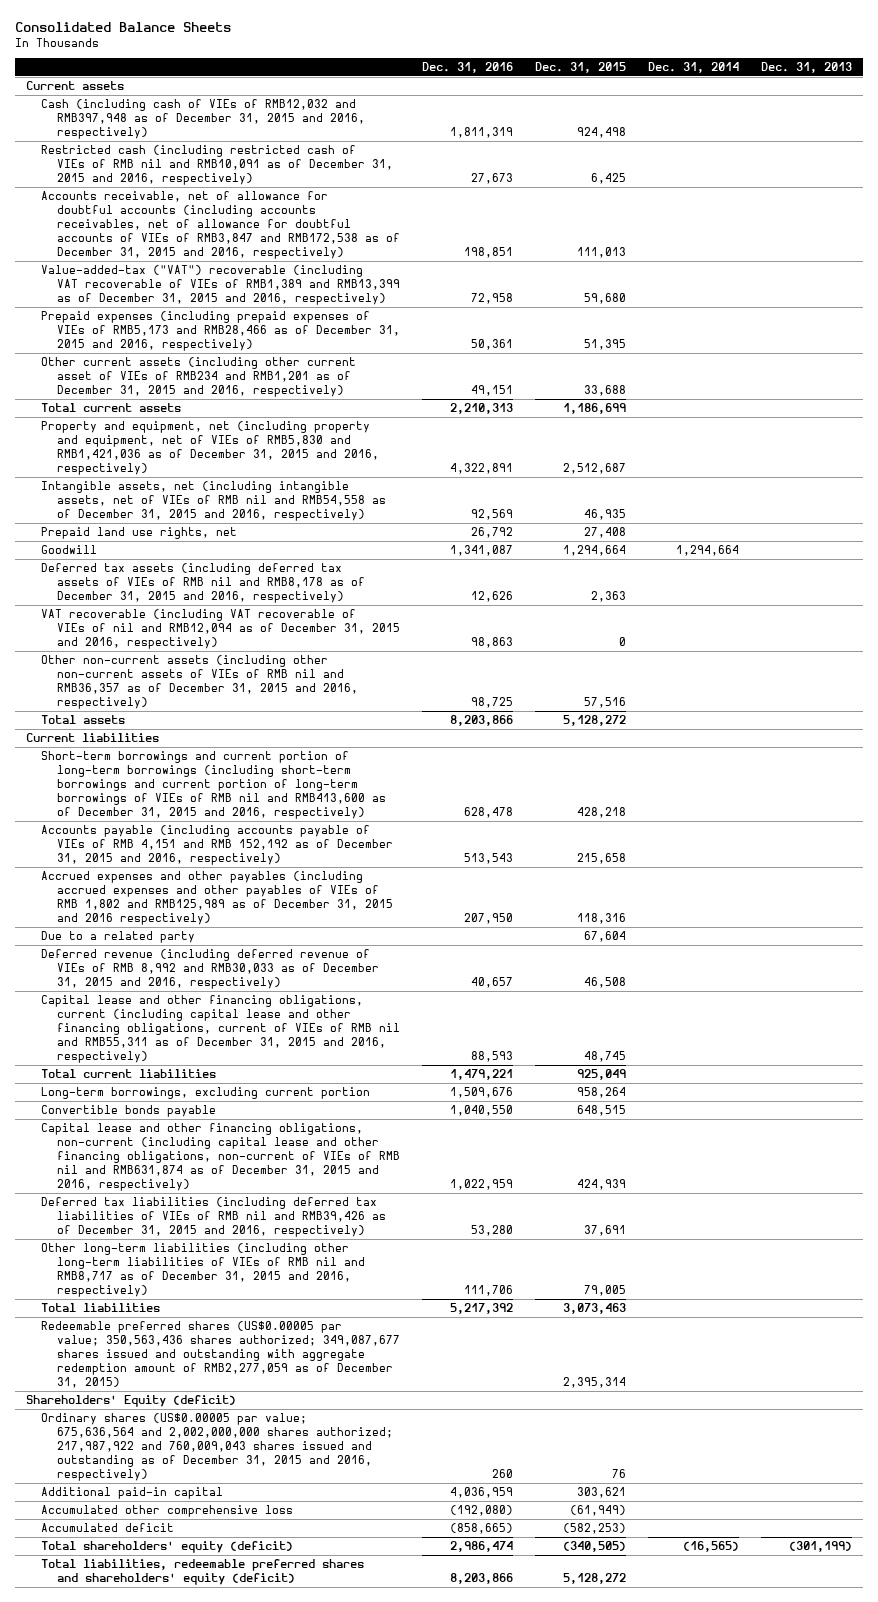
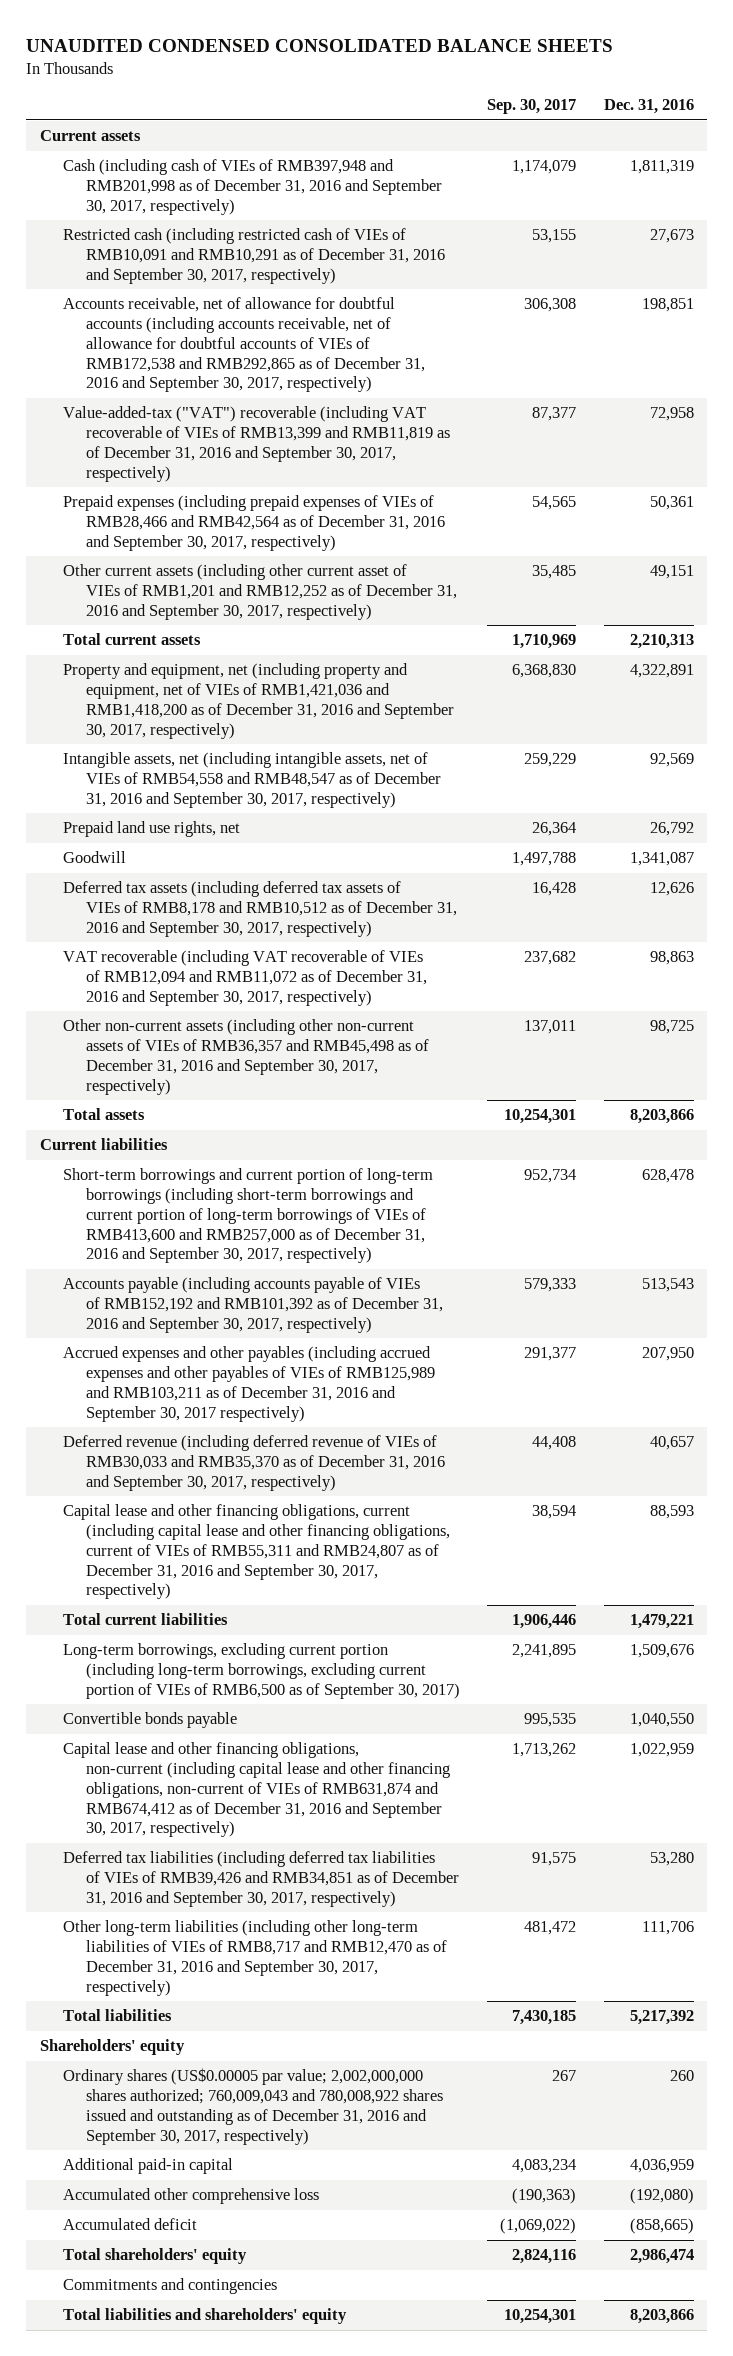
[14,21,231,32] Consolidated Balance Sheets -> [26,38,614,52] UNAUDITED CONDENSED CONSOLIDATED BALANCE SHEETS
[534,61,626,73] Dec. 31, 2015 -> none
[648,61,740,73] Dec. 31, 2014 -> none
[761,61,853,73] Dec. 31, 2013 -> none
none -> [487,99,577,115] Sep. 30, 2017
[41,99,365,140] Cash (including cash of VIEs of RMB12,032 and RMB397,948 as of December 31, 2015 and 2016, respectively) -> [62,159,443,215] Cash (including cash of VIEs of RMB397,948 and RMB201,998 as of December 31, 2016 and September 30, 2017, respectively)
[41,145,393,186] Restricted cash (including restricted cash of VIEs of RMB nil and RMB10,091 as of December 31, 2015 and 2016, respectively) -> [62,228,446,284] Restricted cash (including restricted cash of VIEs of RMB10,091 and RMB10,291 as of December 31, 2016 and September 30, 2017, respectively)
[41,191,400,259] Accounts receivable, net of allowance for doubtful accounts (including accounts receivables, net of allowance for doubtful accounts of VIEs of RMB3,847 and RMB172,538 as of December 31, 2015 and 2016, respectively) -> [62,297,426,393] Accounts receivable, net of allowance for doubtful accounts (including accounts receivable, net of allowance for doubtful accounts of VIEs of RMB172,538 and RMB292,865 as of December 31, 2016 and September 30, 2017, respectively)
[41,265,400,306] Value-added-tax ("VAT") recoverable (including VAT recoverable of VIEs of RMB1,389 and RMB13,399 as of December 31, 2015 and 2016, respectively) -> [62,406,451,482] Value-added-tax ("VAT") recoverable (including VAT recoverable of VIEs of RMB13,399 and RMB11,819 as of December 31, 2016 and September 30, 2017, respectively)
[41,311,400,352] Prepaid expenses (including prepaid expenses of VIEs of RMB5,173 and RMB28,466 as of December 31, 2015 and 2016, respectively) -> [62,495,446,551] Prepaid expenses (including prepaid expenses of VIEs of RMB28,466 and RMB42,564 as of December 31, 2016 and September 30, 2017, respectively)
[41,357,357,398] Other current assets (including other current asset of VIEs of RMB234 and RMB1,201 as of December 31, 2015 and 2016, respectively) -> [62,564,458,620] Other current assets (including other current asset of VIEs of RMB1,201 and RMB12,252 as of December 31, 2016 and September 30, 2017, respectively)
[41,421,379,475] Property and equipment, net (including property and equipment, net of VIEs of RMB5,830 and RMB1,421,036 as of December 31, 2015 and 2016, respectively) -> [62,663,455,739] Property and equipment, net (including property and equipment, net of VIEs of RMB1,421,036 and RMB1,418,200 as of December 31, 2016 and September 30, 2017, respectively)
[41,481,386,522] Intangible assets, net (including intangible assets, net of VIEs of RMB nil and RMB54,558 as of December 31, 2015 and 2016, respectively) -> [62,752,442,808] Intangible assets, net (including intangible assets, net of VIEs of RMB54,558 and RMB48,547 as of December 31, 2016 and September 30, 2017, respectively)
[41,563,365,604] Deferred tax assets (including deferred tax assets of VIEs of RMB nil and RMB8,178 as of December 31, 2015 and 2016, respectively) -> [62,881,458,937] Deferred tax assets (including deferred tax assets of VIEs of RMB8,178 and RMB10,512 as of December 31, 2016 and September 30, 2017, respectively)
[41,609,400,650] VAT recoverable (including VAT recoverable of VIEs of nil and RMB12,094 as of December 31, 2015 and 2016, respectively) -> [62,950,428,1006] VAT recoverable (including VAT recoverable of VIEs of RMB12,094 and RMB11,072 as of December 31, 2016 and September 30, 2017, respectively)
[41,655,358,709] Other non-current assets (including other non-current assets of VIEs of RMB nil and RMB36,357 as of December 31, 2015 and 2016, respectively) -> [62,1019,430,1095] Other non-current assets (including other non-current assets of VIEs of RMB36,357 and RMB45,498 as of December 31, 2016 and September 30, 2017, respectively)
[41,931,196,944] Due to a related party -> none
[41,751,386,819] Short-term borrowings and current portion of long-term borrowings (including short-term borrowings and current portion of long-term borrowings of VIEs of RMB nil and RMB413,600 as of December 31, 2015 and 2016, respectively) -> [62,1168,433,1264] Short-term borrowings and current portion of long-term borrowings (including short-term borrowings and current portion of long-term borrowings of VIEs of RMB413,600 and RMB257,000 as of December 31, 2016 and September 30, 2017, respectively)
[41,825,393,866] Accounts payable (including accounts payable of VIEs of RMB 4,151 and RMB 152,192 as of December 31, 2015 and 2016, respectively) -> [62,1277,444,1333] Accounts payable (including accounts payable of VIEs of RMB152,192 and RMB101,392 as of December 31, 2016 and September 30, 2017, respectively)
[41,871,393,925] Accrued expenses and other payables (including accrued expenses and other payables of VIEs of RMB 1,802 and RMB125,989 as of December 31, 2015 and 2016 respectively) -> [62,1346,436,1422] Accrued expenses and other payables (including accrued expenses and other payables of VIEs of RMB125,989 and RMB103,211 as of December 31, 2016 and September 30, 2017 respectively)
[41,949,379,990] Deferred revenue (including deferred revenue of VIEs of RMB 8,992 and RMB30,033 as of December 31, 2015 and 2016, respectively) -> [62,1435,446,1491] Deferred revenue (including deferred revenue of VIEs of RMB30,033 and RMB35,370 as of December 31, 2016 and September 30, 2017, respectively)
[41,995,400,1063] Capital lease and other financing obligations, current (including capital lease and other financing obligations, current of VIEs of RMB nil and RMB55,311 as of December 31, 2015 and 2016, respectively) -> [62,1504,451,1600] Capital lease and other financing obligations, current (including capital lease and other financing obligations, current of VIEs of RMB55,311 and RMB24,807 as of December 31, 2016 and September 30, 2017, respectively)
[41,1087,371,1100] Long-term borrowings, excluding current portion -> [62,1643,461,1699] Long-term borrowings, excluding current portion (including long-term borrowings, excluding current portion of VIEs of RMB6,500 as of September 30, 2017)
[41,1123,400,1191] Capital lease and other financing obligations, non-current (including capital lease and other financing obligations, non-current of VIEs of RMB nil and RMB631,874 as of December 31, 2015 and 2016, respectively) -> [62,1742,451,1838] Capital lease and other financing obligations, non-current (including capital lease and other financing obligations, non-current of VIEs of RMB631,874 and RMB674,412 as of December 31, 2016 and September 30, 2017, respectively)
[41,1197,386,1238] Deferred tax liabilities (including deferred tax liabilities of VIEs of RMB nil and RMB39,426 as of December 31, 2015 and 2016, respectively) -> [62,1851,460,1907] Deferred tax liabilities (including deferred tax liabilities of VIEs of RMB39,426 and RMB34,851 as of December 31, 2016 and September 30, 2017, respectively)
[41,1243,365,1297] Other long-term liabilities (including other long-term liabilities of VIEs of RMB nil and RMB8,717 as of December 31, 2015 and 2016, respectively) -> [62,1920,448,1996] Other long-term liabilities (including other long-term liabilities of VIEs of RMB8,717 and RMB12,470 as of December 31, 2016 and September 30, 2017, respectively)
[41,1321,400,1388] Redeemable preferred shares (US$0.00005 par value; 350,563,436 shares authorized; 349,087,677 shares issued and outstanding with aggregate redemption amount of RMB2,277,059 as of December 31, 2015) -> none
[25,1395,236,1408] Shareholders' Equity (deficit) -> [39,2039,185,2056] Shareholders' equity
[41,1413,393,1481] Ordinary shares (US$0.00005 par value; 675,636,564 and 2,002,000,000 shares authorized; 217,987,922 and 760,009,043 shares issued and outstanding as of December 31, 2015 and 2016, respectively) -> [62,2068,444,2145] Ordinary shares (US$0.00005 par value; 2,002,000,000 shares authorized; 760,009,043 and 780,008,922 shares issued and outstanding as of December 31, 2016 and September 30, 2017, respectively)
[41,1541,294,1554] Total shareholders' equity (deficit) -> [62,2248,247,2265] Total shareholders' equity
none -> [62,2278,277,2295] Commitments and contingencies
[41,1559,365,1586] Total liabilities, redeemable preferred shares and shareholders' equity (deficit) -> [62,2308,347,2325] Total liabilities and shareholders' equity

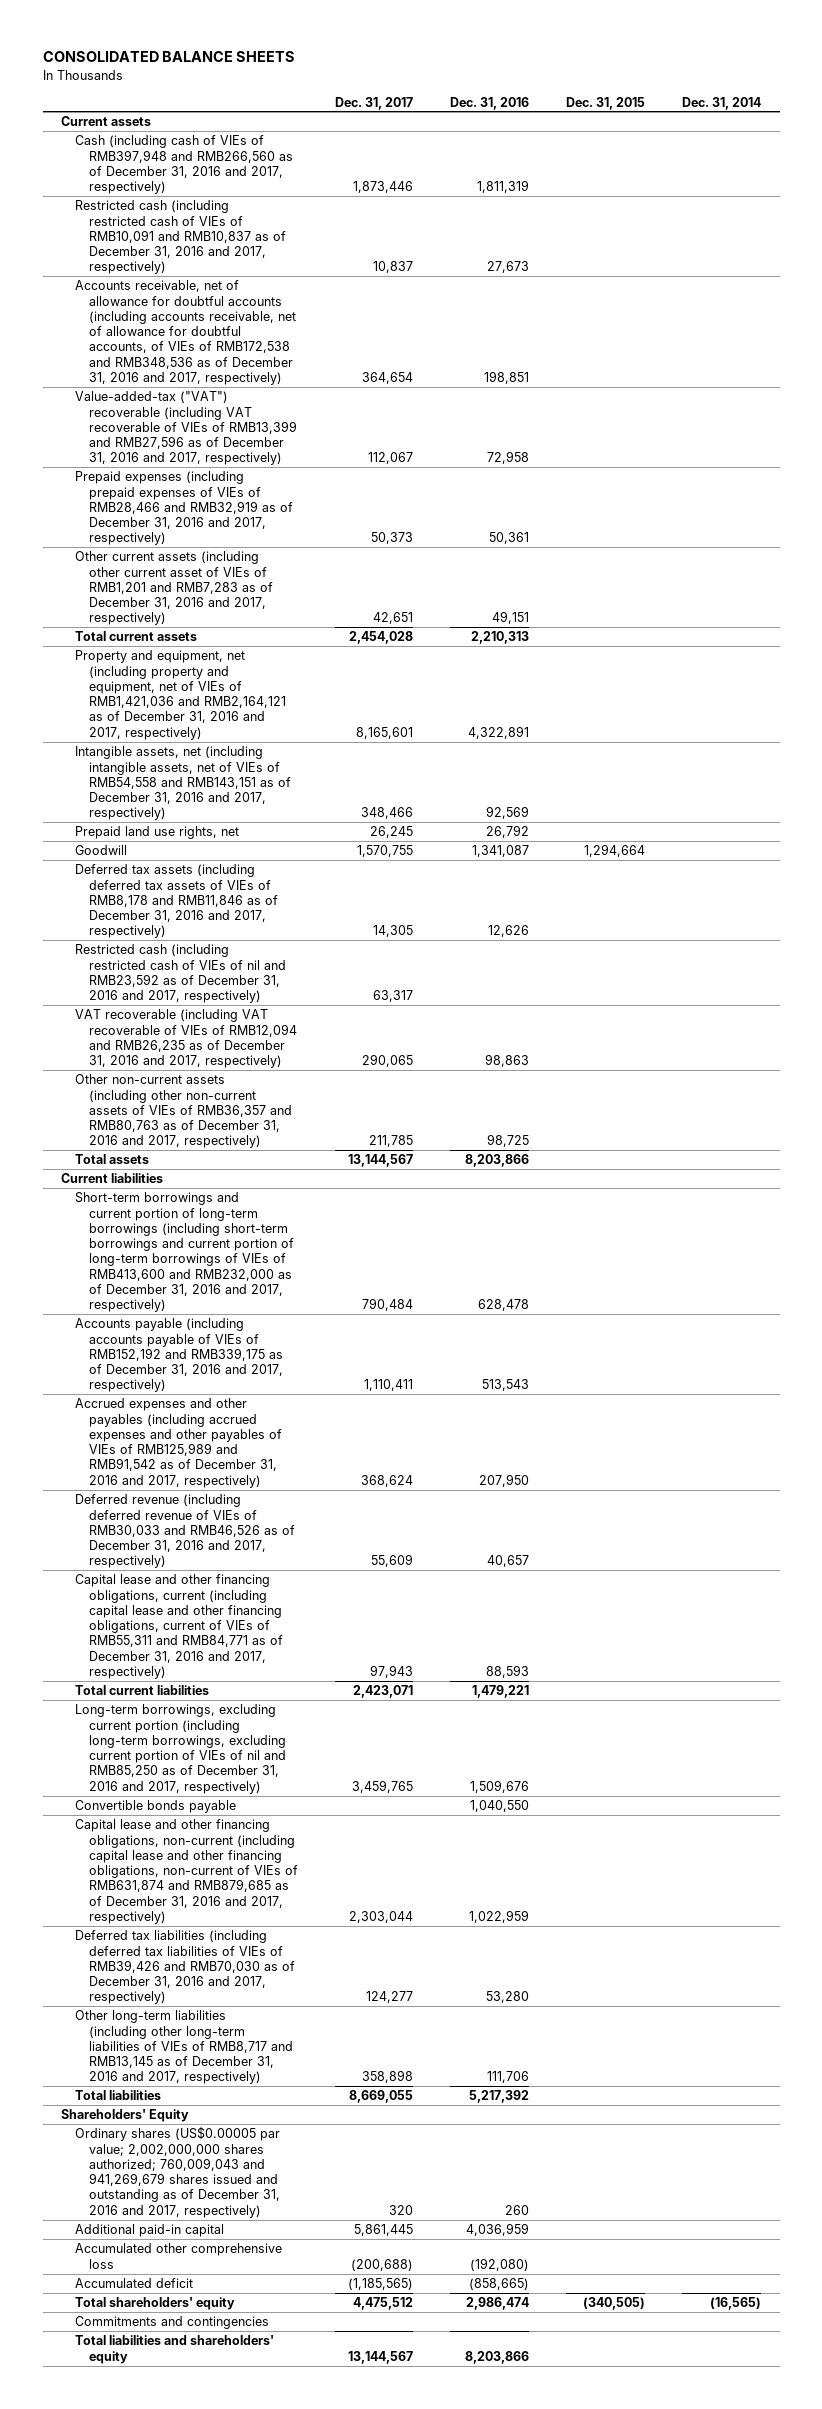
[26,38,614,52] UNAUDITED CONDENSED CONSOLIDATED BALANCE SHEETS -> [42,51,295,63] CONSOLIDATED BALANCE SHEETS
[487,99,577,115] Sep. 30, 2017 -> none
none -> [335,96,414,110] Dec. 31, 2017
none -> [566,96,646,110] Dec. 31, 2015
none -> [682,96,762,110] Dec. 31, 2014
[62,159,443,215] Cash (including cash of VIEs of RMB397,948 and RMB201,998 as of December 31, 2016 and September 30, 2017, respectively) -> [75,135,294,195] Cash (including cash of VIEs of RMB397,948 and RMB266,560 as of December 31, 2016 and 2017, respectively)
[62,228,446,284] Restricted cash (including restricted cash of VIEs of RMB10,091 and RMB10,291 as of December 31, 2016 and September 30, 2017, respectively) -> [75,200,287,275] Restricted cash (including restricted cash of VIEs of RMB10,091 and RMB10,837 as of December 31, 2016 and 2017, respectively)
[62,297,426,393] Accounts receivable, net of allowance for doubtful accounts (including accounts receivable, net of allowance for doubtful accounts of VIEs of RMB172,538 and RMB292,865 as of December 31, 2016 and September 30, 2017, respectively) -> [75,280,297,386] Accounts receivable, net of allowance for doubtful accounts (including accounts receivable, net of allowance for doubtful accounts, of VIEs of RMB172,538 and RMB348,536 as of December 31, 2016 and 2017, respectively)
[62,406,451,482] Value-added-tax ("VAT") recoverable (including VAT recoverable of VIEs of RMB13,399 and RMB11,819 as of December 31, 2016 and September 30, 2017, respectively) -> [75,391,298,466] Value-added-tax ("VAT") recoverable (including VAT recoverable of VIEs of RMB13,399 and RMB27,596 as of December 31, 2016 and 2017, respectively)
[62,495,446,551] Prepaid expenses (including prepaid expenses of VIEs of RMB28,466 and RMB42,564 as of December 31, 2016 and September 30, 2017, respectively) -> [75,471,294,546] Prepaid expenses (including prepaid expenses of VIEs of RMB28,466 and RMB32,919 as of December 31, 2016 and 2017, respectively)
[62,564,458,620] Other current assets (including other current asset of VIEs of RMB1,201 and RMB12,252 as of December 31, 2016 and September 30, 2017, respectively) -> [75,551,274,626] Other current assets (including other current asset of VIEs of RMB1,201 and RMB7,283 as of December 31, 2016 and 2017, respectively)
[62,663,455,739] Property and equipment, net (including property and equipment, net of VIEs of RMB1,421,036 and RMB1,418,200 as of December 31, 2016 and September 30, 2017, respectively) -> [75,650,287,740] Property and equipment, net (including property and equipment, net of VIEs of RMB1,421,036 and RMB2,164,121 as of December 31, 2016 and 2017, respectively)
[62,752,442,808] Intangible assets, net (including intangible assets, net of VIEs of RMB54,558 and RMB48,547 as of December 31, 2016 and September 30, 2017, respectively) -> [75,746,292,821] Intangible assets, net (including intangible assets, net of VIEs of RMB54,558 and RMB143,151 as of December 31, 2016 and 2017, respectively)
[62,881,458,937] Deferred tax assets (including deferred tax assets of VIEs of RMB8,178 and RMB10,512 as of December 31, 2016 and September 30, 2017, respectively) -> [75,864,279,939] Deferred tax assets (including deferred tax assets of VIEs of RMB8,178 and RMB11,846 as of December 31, 2016 and 2017, respectively)
none -> [75,944,287,1004] Restricted cash (including restricted cash of VIEs of nil and RMB23,592 as of December 31, 2016 and 2017, respectively)
[62,950,428,1006] VAT recoverable (including VAT recoverable of VIEs of RMB12,094 and RMB11,072 as of December 31, 2016 and September 30, 2017, respectively) -> [75,1009,298,1069] VAT recoverable (including VAT recoverable of VIEs of RMB12,094 and RMB26,235 as of December 31, 2016 and 2017, respectively)
[62,1019,430,1095] Other non-current assets (including other non-current assets of VIEs of RMB36,357 and RMB45,498 as of December 31, 2016 and September 30, 2017, respectively) -> [75,1074,293,1149] Other non-current assets (including other non-current assets of VIEs of RMB36,357 and RMB80,763 as of December 31, 2016 and 2017, respectively)
[62,1168,433,1264] Short-term borrowings and current portion of long-term borrowings (including short-term borrowings and current portion of long-term borrowings of VIEs of RMB413,600 and RMB257,000 as of December 31, 2016 and September 30, 2017, respectively) -> [75,1192,295,1313] Short-term borrowings and current portion of long-term borrowings (including short-term borrowings and current portion of long-term borrowings of VIEs of RMB413,600 and RMB232,000 as of December 31, 2016 and 2017, respectively)
[62,1277,444,1333] Accounts payable (including accounts payable of VIEs of RMB152,192 and RMB101,392 as of December 31, 2016 and September 30, 2017, respectively) -> [75,1318,284,1393] Accounts payable (including accounts payable of VIEs of RMB152,192 and RMB339,175 as of December 31, 2016 and 2017, respectively)
[62,1346,436,1422] Accrued expenses and other payables (including accrued expenses and other payables of VIEs of RMB125,989 and RMB103,211 as of December 31, 2016 and September 30, 2017 respectively) -> [75,1398,283,1488] Accrued expenses and other payables (including accrued expenses and other payables of VIEs of RMB125,989 and RMB91,542 as of December 31, 2016 and 2017, respectively)
[62,1435,446,1491] Deferred revenue (including deferred revenue of VIEs of RMB30,033 and RMB35,370 as of December 31, 2016 and September 30, 2017, respectively) -> [75,1494,296,1569] Deferred revenue (including deferred revenue of VIEs of RMB30,033 and RMB46,526 as of December 31, 2016 and 2017, respectively)
[62,1504,451,1600] Capital lease and other financing obligations, current (including capital lease and other financing obligations, current of VIEs of RMB55,311 and RMB24,807 as of December 31, 2016 and September 30, 2017, respectively) -> [75,1574,284,1680] Capital lease and other financing obligations, current (including capital lease and other financing obligations, current of VIEs of RMB55,311 and RMB84,771 as of December 31, 2016 and 2017, respectively)
[62,1643,461,1699] Long-term borrowings, excluding current portion (including long-term borrowings, excluding current portion of VIEs of RMB6,500 as of September 30, 2017) -> [75,1704,287,1794] Long-term borrowings, excluding current portion (including long-term borrowings, excluding current portion of VIEs of nil and RMB85,250 as of December 31, 2016 and 2017, respectively)
[62,1742,451,1838] Capital lease and other financing obligations, non-current (including capital lease and other financing obligations, non-current of VIEs of RMB631,874 and RMB674,412 as of December 31, 2016 and September 30, 2017, respectively) -> [75,1819,299,1925] Capital lease and other financing obligations, non-current (including capital lease and other financing obligations, non-current of VIEs of RMB631,874 and RMB879,685 as of December 31, 2016 and 2017, respectively)
[62,1851,460,1907] Deferred tax liabilities (including deferred tax liabilities of VIEs of RMB39,426 and RMB34,851 as of December 31, 2016 and September 30, 2017, respectively) -> [75,1930,296,2005] Deferred tax liabilities (including deferred tax liabilities of VIEs of RMB39,426 and RMB70,030 as of December 31, 2016 and 2017, respectively)
[62,1920,448,1996] Other long-term liabilities (including other long-term liabilities of VIEs of RMB8,717 and RMB12,470 as of December 31, 2016 and September 30, 2017, respectively) -> [75,2010,294,2085] Other long-term liabilities (including other long-term liabilities of VIEs of RMB8,717 and RMB13,145 as of December 31, 2016 and 2017, respectively)
[39,2039,185,2056] Shareholders' equity -> [61,2109,190,2123] Shareholders' Equity
[62,2068,444,2145] Ordinary shares (US$0.00005 par value; 2,002,000,000 shares authorized; 760,009,043 and 780,008,922 shares issued and outstanding as of December 31, 2016 and September 30, 2017, respectively) -> [75,2126,281,2218] Ordinary shares (US$0.00005 par value; 2,002,000,000 shares authorized; 760,009,043 and 941,269,679 shares issued and outstanding as of December 31, 2016 and 2017, respectively)

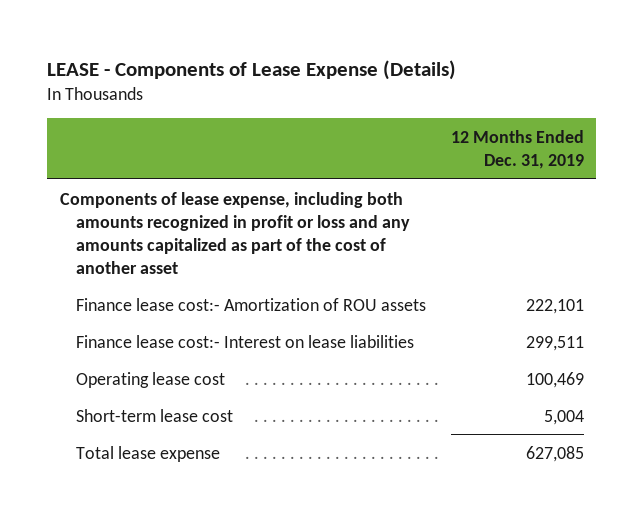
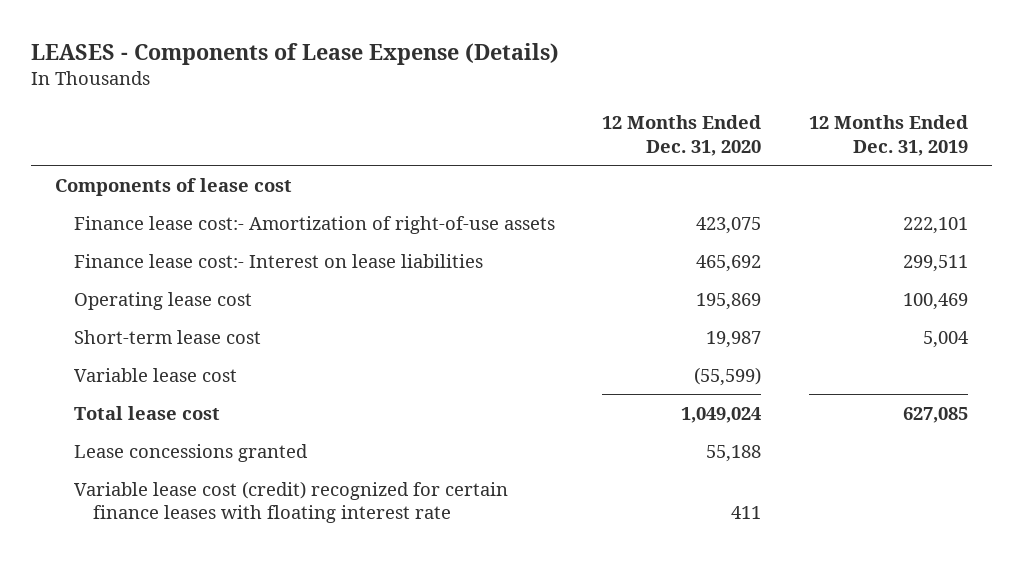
[47,59,457,80] LEASE - Components of Lease Expense (Details) -> [30,42,559,65] LEASES - Components of Lease Expense (Details)
none -> [602,115,762,157] 12 Months Ended Dec. 31, 2020
[59,191,411,274] Components of lease expense, including both amounts recognized in profit or loss and any amounts capitalized as part of the cost of another asset -> [54,177,292,196] Components of lease cost
[76,297,427,311] Finance lease cost:- Amortization of ROU assets -> [73,215,555,234] Finance lease cost:- Amortization of right-of-use assets
none -> [73,367,237,382] Variable lease cost
[76,445,221,462] Total lease expense -> [73,405,220,420] Total lease cost
none -> [73,443,308,462] Lease concessions granted
none -> [73,480,508,524] Variable lease cost (credit) recognized for certain finance leases with floating interest rate

